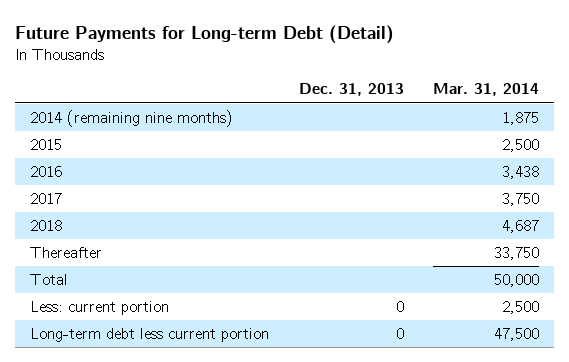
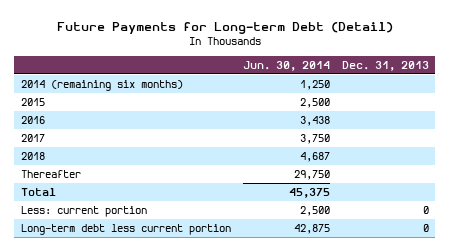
[433,83,540,97] Mar. 31, 2014 -> none
none -> [242,60,330,71] Jun. 30, 2014
[30,109,234,127] 2014 (remaining nine months) -> [20,79,183,91] 2014 (remaining six months)

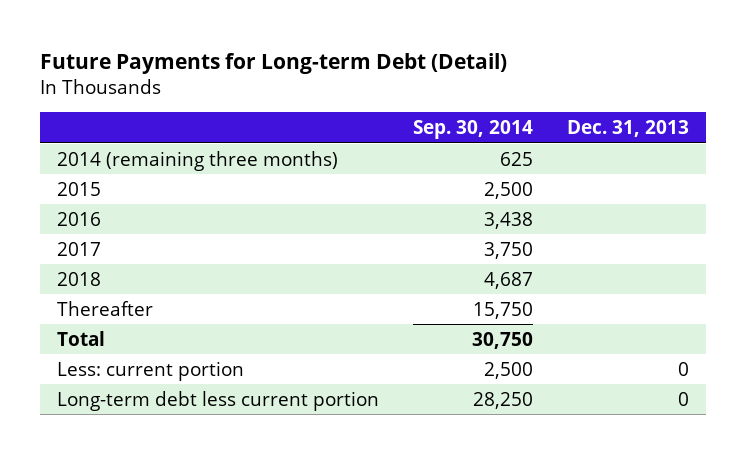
[242,60,330,71] Jun. 30, 2014 -> none
none -> [412,120,533,140] Sep. 30, 2014
[20,79,183,91] 2014 (remaining six months) -> [57,150,339,171] 2014 (remaining three months)

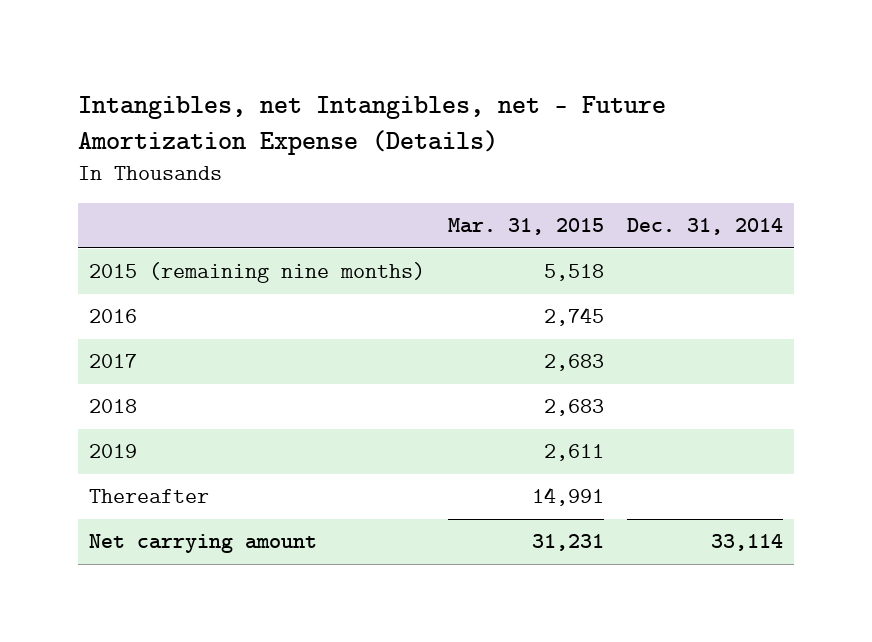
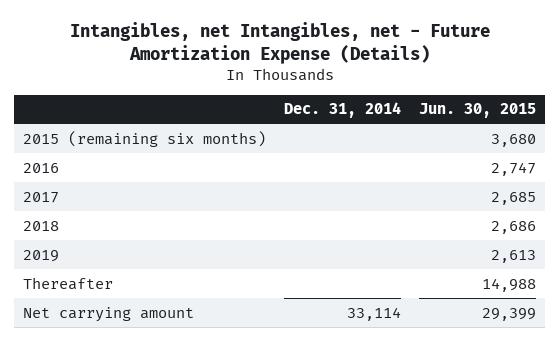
[448,218,605,236] Mar. 31, 2015 -> none
none -> [419,103,537,119] Jun. 30, 2015
[89,262,426,284] 2015 (remaining nine months) -> [23,130,267,147] 2015 (remaining six months)

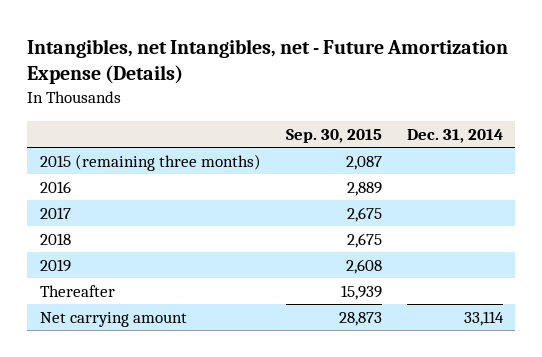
[419,103,537,119] Jun. 30, 2015 -> none
none -> [285,128,382,143] Sep. 30, 2015
[23,130,267,147] 2015 (remaining six months) -> [39,154,261,172] 2015 (remaining three months)

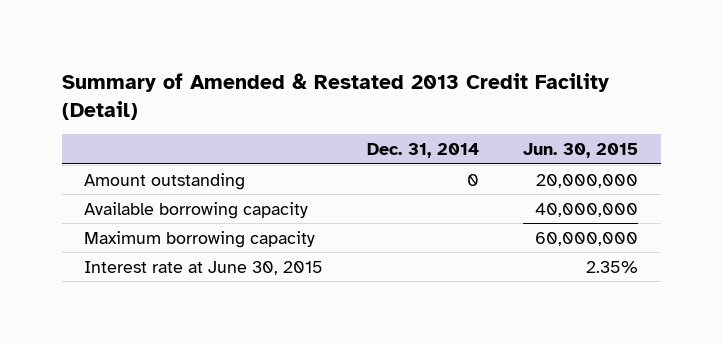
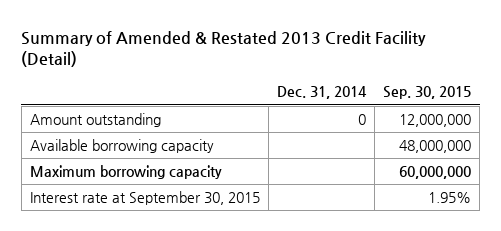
[523,142,639,158] Jun. 30, 2015 -> none
none -> [383,86,472,100] Sep. 30, 2015
[83,260,323,275] Interest rate at June 30, 2015 -> [29,191,260,206] Interest rate at September 30, 2015

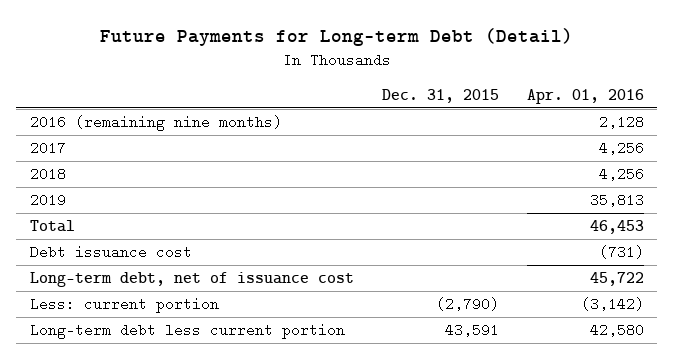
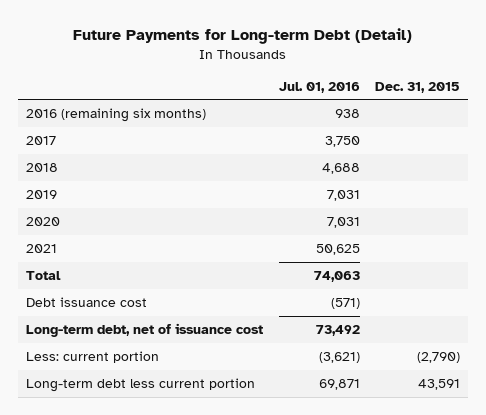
[526,89,644,105] Apr. 01, 2016 -> none
none -> [278,81,360,93] Jul. 01, 2016
[29,115,282,132] 2016 (remaining nine months) -> [26,108,207,123] 2016 (remaining six months)
none -> [26,217,61,227] 2020
none -> [26,244,58,254] 2021

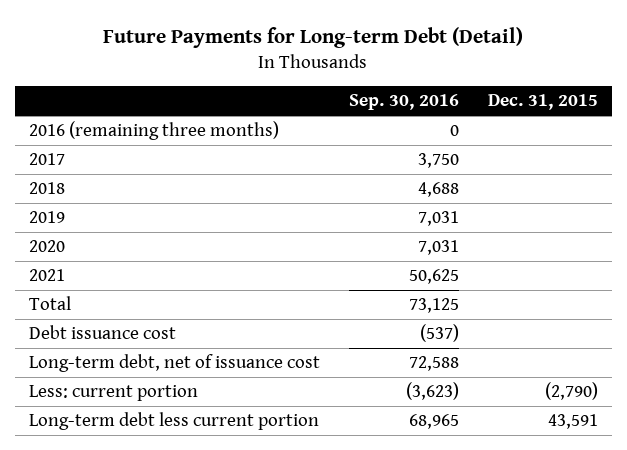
[278,81,360,93] Jul. 01, 2016 -> none
none -> [348,94,459,111] Sep. 30, 2016
[26,108,207,123] 2016 (remaining six months) -> [29,121,280,141] 2016 (remaining three months)

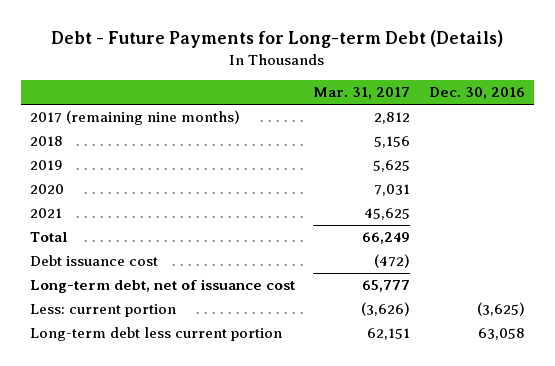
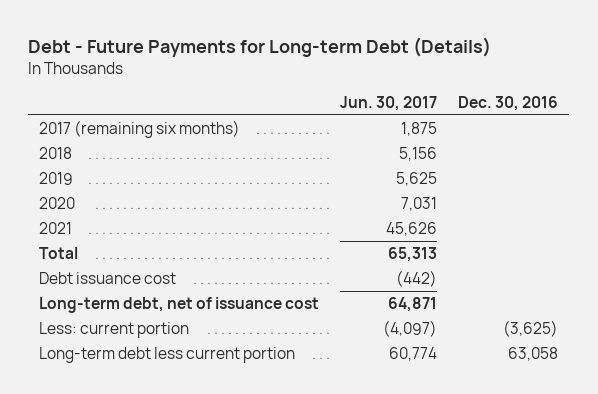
[313,87,411,100] Mar. 31, 2017 -> none
none -> [340,96,438,112] Jun. 30, 2017
[29,110,240,126] 2017 (remaining nine months) -> [39,120,241,139] 2017 (remaining six months)

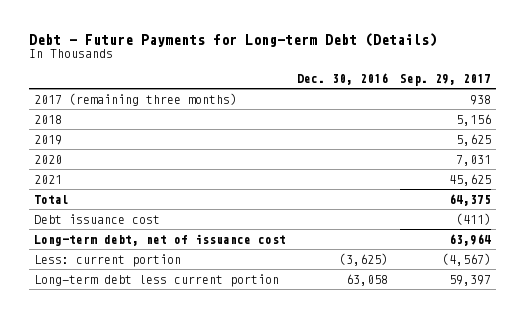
[340,96,438,112] Jun. 30, 2017 -> none
none -> [399,74,491,87] Sep. 29, 2017
[39,120,241,139] 2017 (remaining six months) -> [34,92,238,106] 2017 (remaining three months)

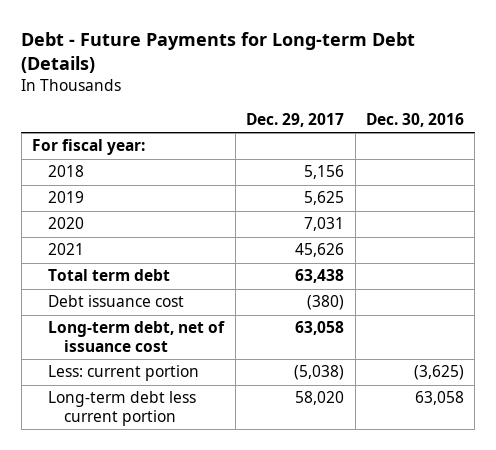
[399,74,491,87] Sep. 29, 2017 -> none
none -> [246,112,345,127] Dec. 29, 2017
[34,92,238,106] 2017 (remaining three months) -> none
none -> [32,139,146,156] For fiscal year:
[34,194,70,204] Total -> [48,269,171,282] Total term debt

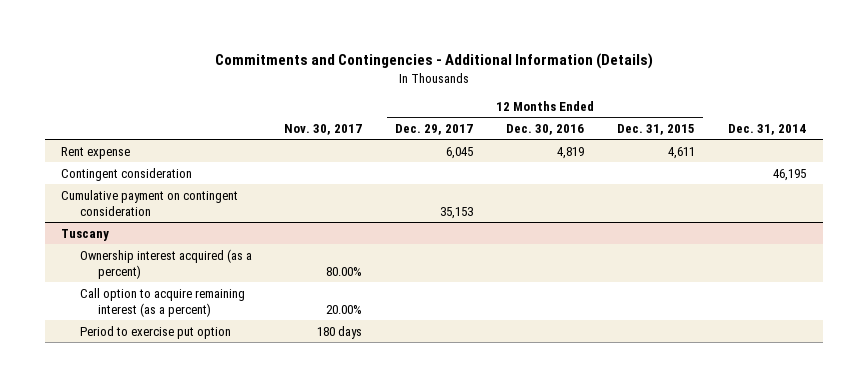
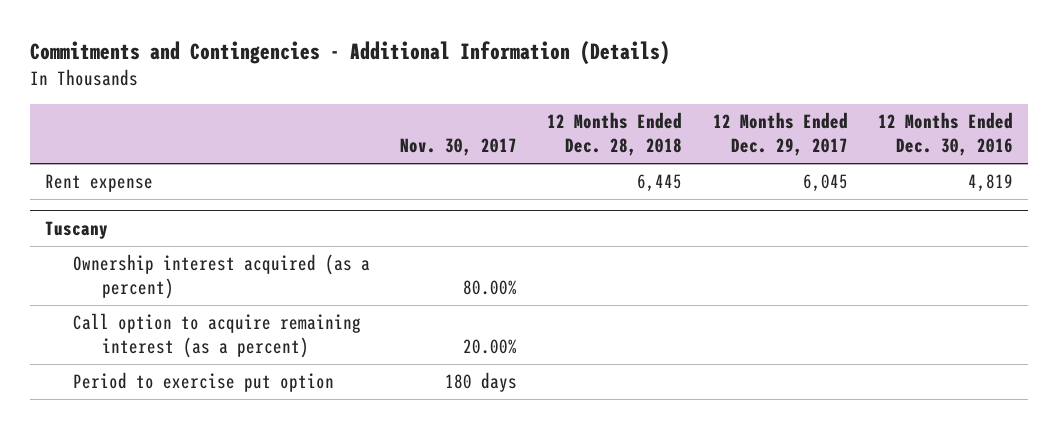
[617,124,696,136] Dec. 31, 2015 -> none
[728,124,807,136] Dec. 31, 2014 -> none
none -> [547,112,683,157] 12 Months Ended Dec. 28, 2018
[61,167,193,181] Contingent consideration -> none
[61,189,239,216] Cumulative payment on contingent consideration -> none

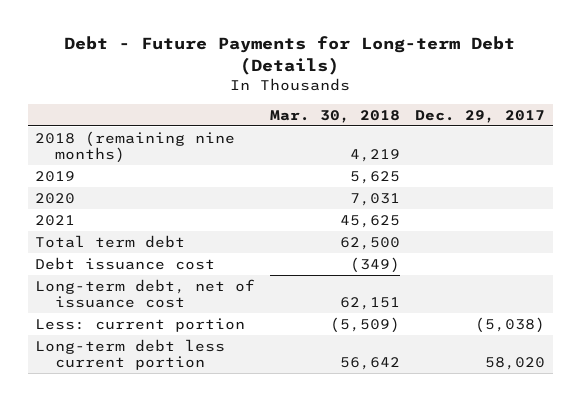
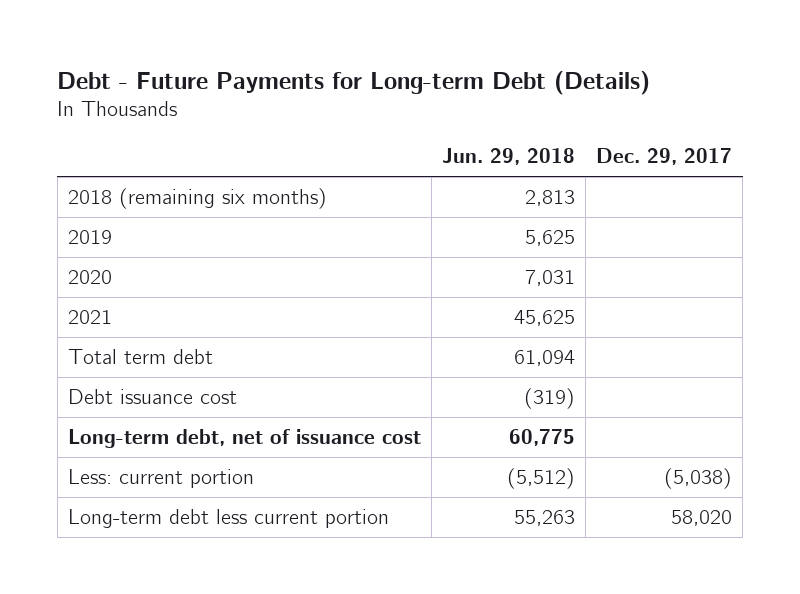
[270,109,401,123] Mar. 30, 2018 -> none
none -> [442,148,576,166] Jun. 29, 2018
[35,130,236,164] 2018 (remaining nine months) -> [67,188,327,210] 2018 (remaining six months)

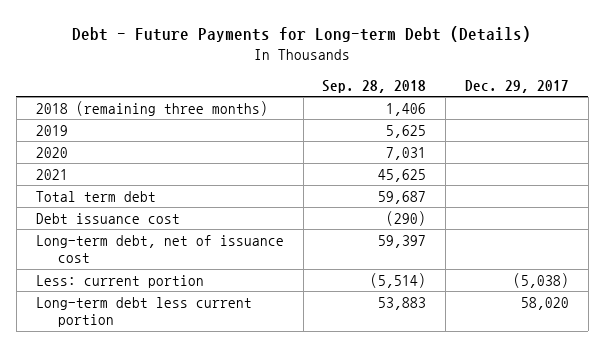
[442,148,576,166] Jun. 29, 2018 -> none
none -> [322,79,427,93] Sep. 28, 2018
[67,188,327,210] 2018 (remaining six months) -> [35,100,268,116] 2018 (remaining three months)

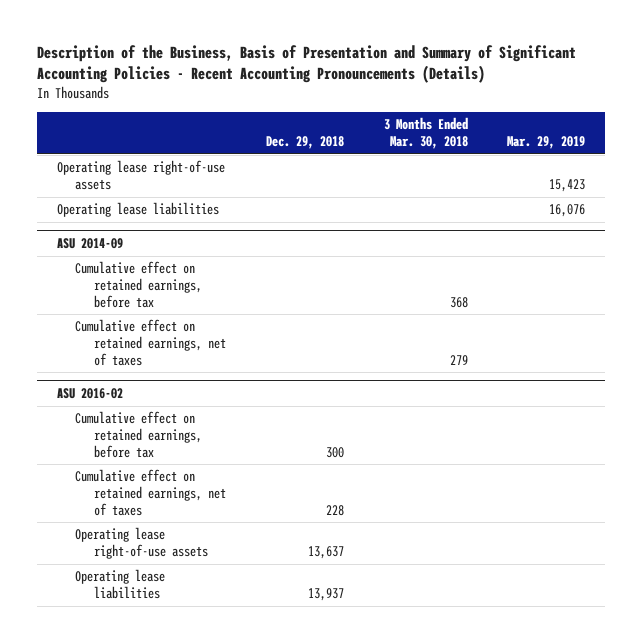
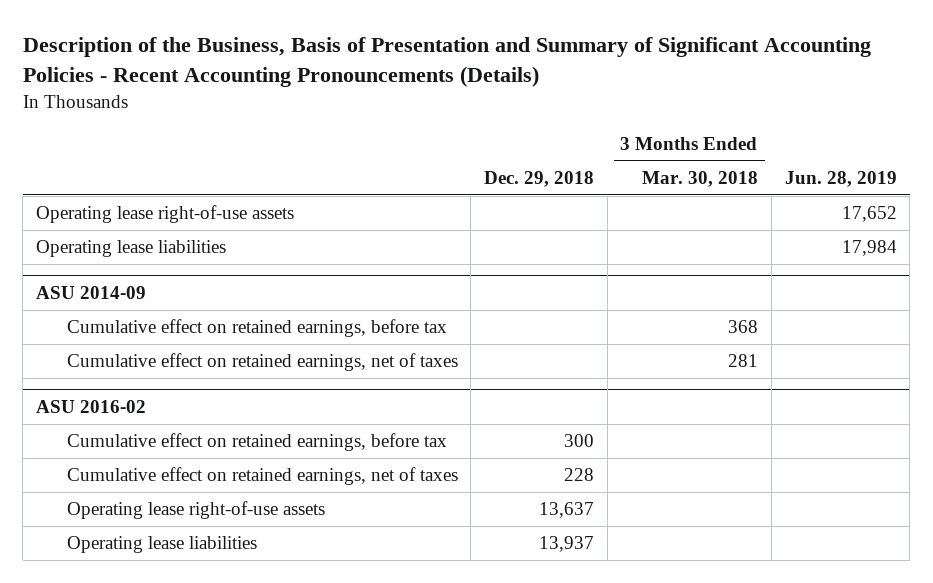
[507,135,586,149] Mar. 29, 2019 -> none
none -> [784,170,897,187] Jun. 28, 2019
[449,354,468,365] 279 -> [727,354,758,368] 281

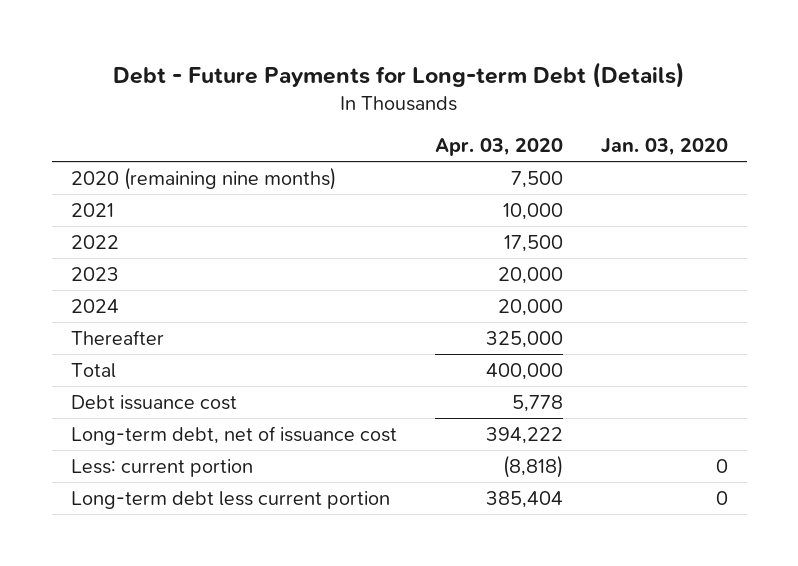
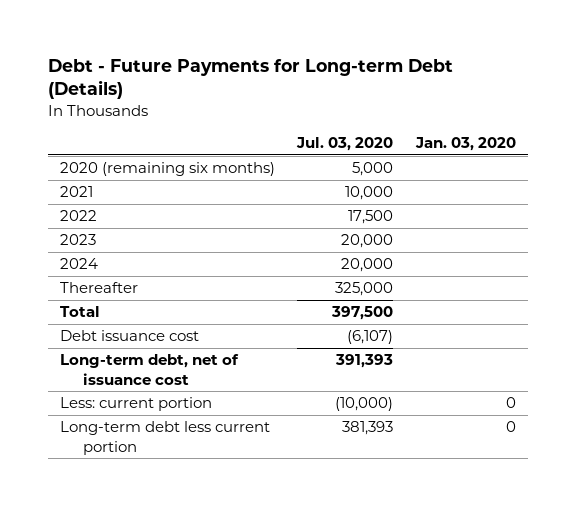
[434,138,563,157] Apr. 03, 2020 -> none
none -> [296,136,394,151] Jul. 03, 2020
[70,166,336,190] 2020 (remaining nine months) -> [59,162,275,177] 2020 (remaining six months)

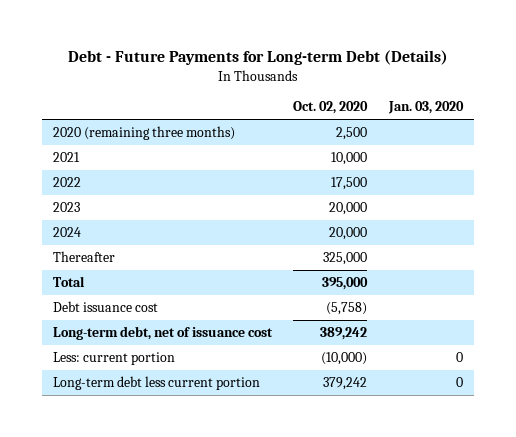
[296,136,394,151] Jul. 03, 2020 -> none
none -> [293,101,369,115] Oct. 02, 2020
[59,162,275,177] 2020 (remaining six months) -> [52,126,235,141] 2020 (remaining three months)

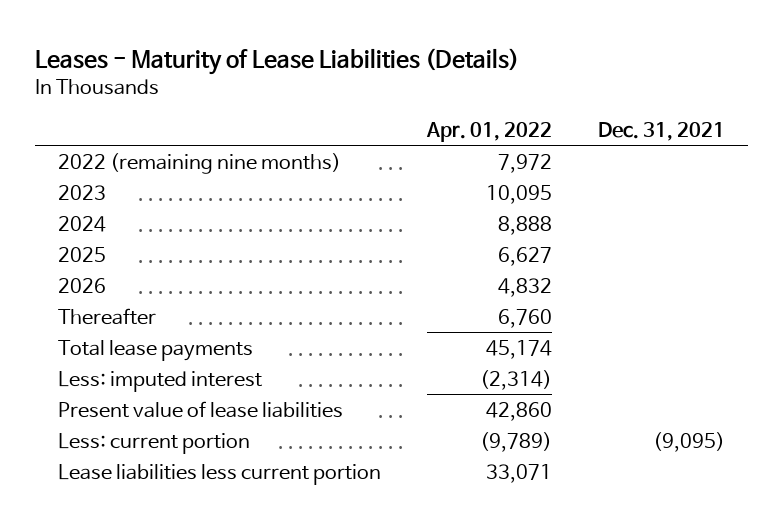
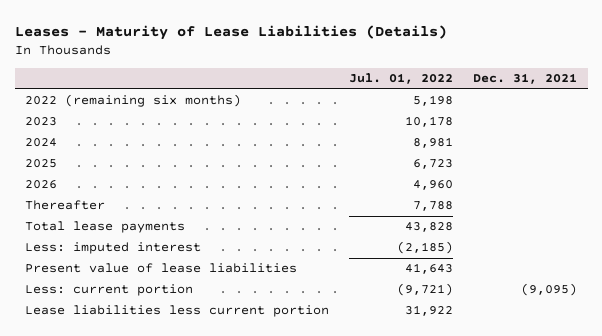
[426,122,553,143] Apr. 01, 2022 -> none
none -> [349,73,454,85] Jul. 01, 2022
[58,152,342,174] 2022 (remaining nine months) -> [24,94,241,108] 2022 (remaining six months)

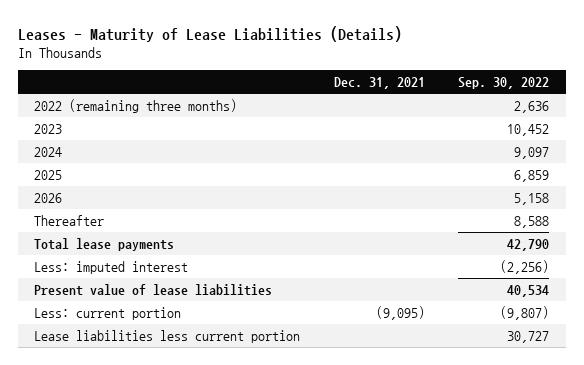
[349,73,454,85] Jul. 01, 2022 -> none
none -> [458,76,550,89] Sep. 30, 2022
[24,94,241,108] 2022 (remaining six months) -> [34,98,238,113] 2022 (remaining three months)

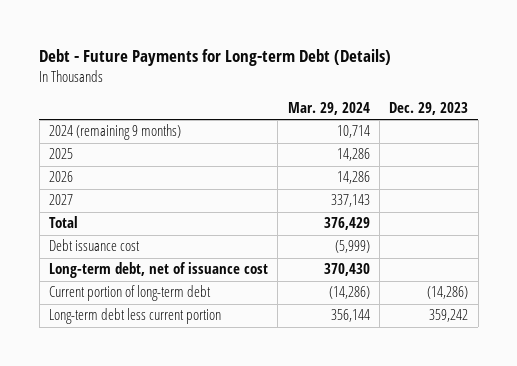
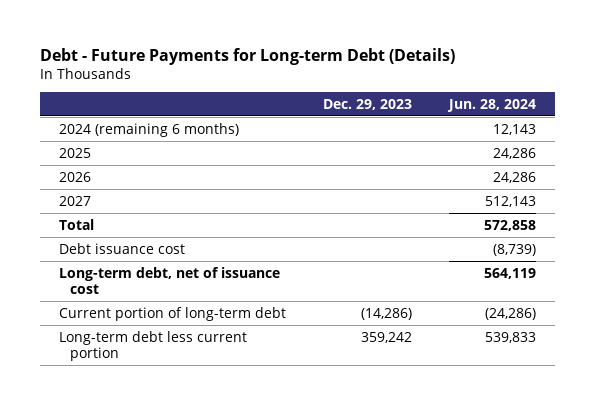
[287,102,370,116] Mar. 29, 2024 -> none
none -> [447,98,537,112] Jun. 28, 2024
[49,124,182,141] 2024 (remaining 9 months) -> [58,122,239,137] 2024 (remaining 6 months)

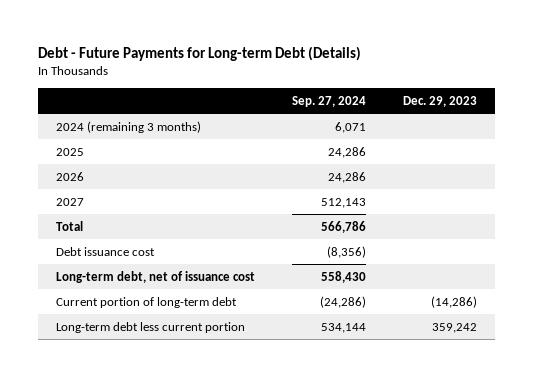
[447,98,537,112] Jun. 28, 2024 -> none
none -> [292,95,367,107] Sep. 27, 2024
[58,122,239,137] 2024 (remaining 6 months) -> [56,120,202,133] 2024 (remaining 3 months)

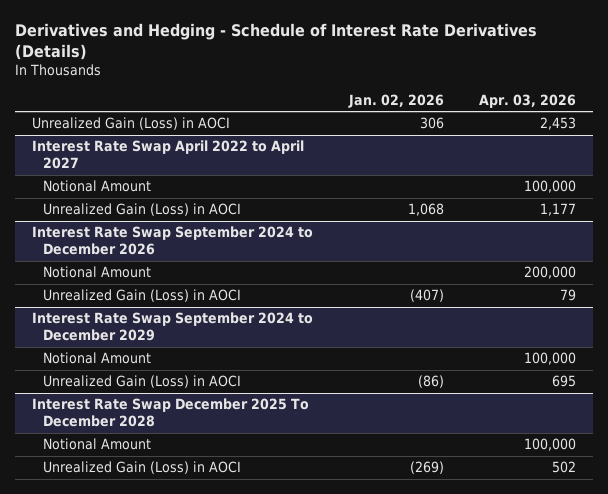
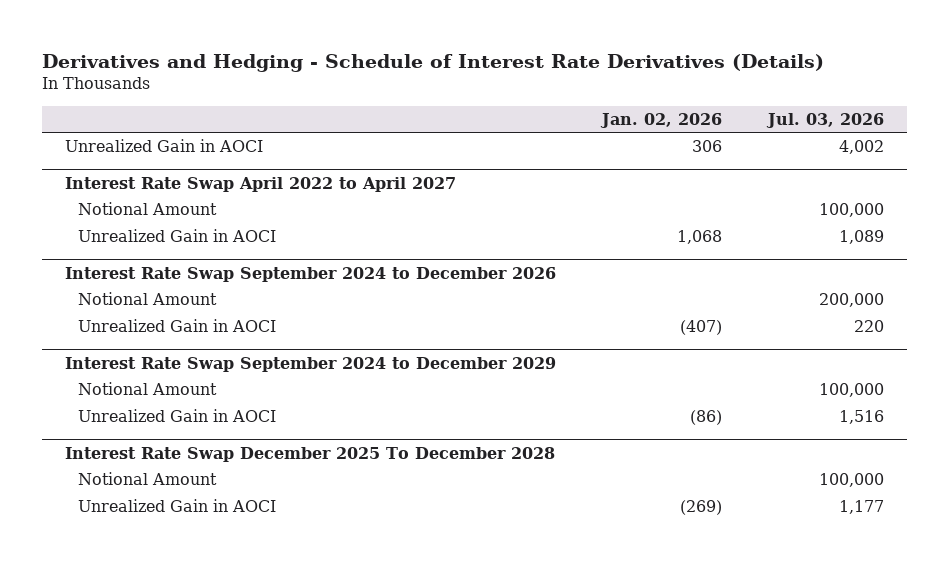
[478,93,576,108] Apr. 03, 2026 -> none
none -> [766,112,885,128] Jul. 03, 2026
[32,117,231,131] Unrealized Gain (Loss) in AOCI -> [65,139,264,153] Unrealized Gain in AOCI
[42,203,241,217] Unrealized Gain (Loss) in AOCI -> [78,229,277,243] Unrealized Gain in AOCI
[42,289,241,303] Unrealized Gain (Loss) in AOCI -> [78,319,277,333] Unrealized Gain in AOCI
[42,375,241,389] Unrealized Gain (Loss) in AOCI -> [78,409,277,423] Unrealized Gain in AOCI
[42,461,241,475] Unrealized Gain (Loss) in AOCI -> [78,499,277,513] Unrealized Gain in AOCI

